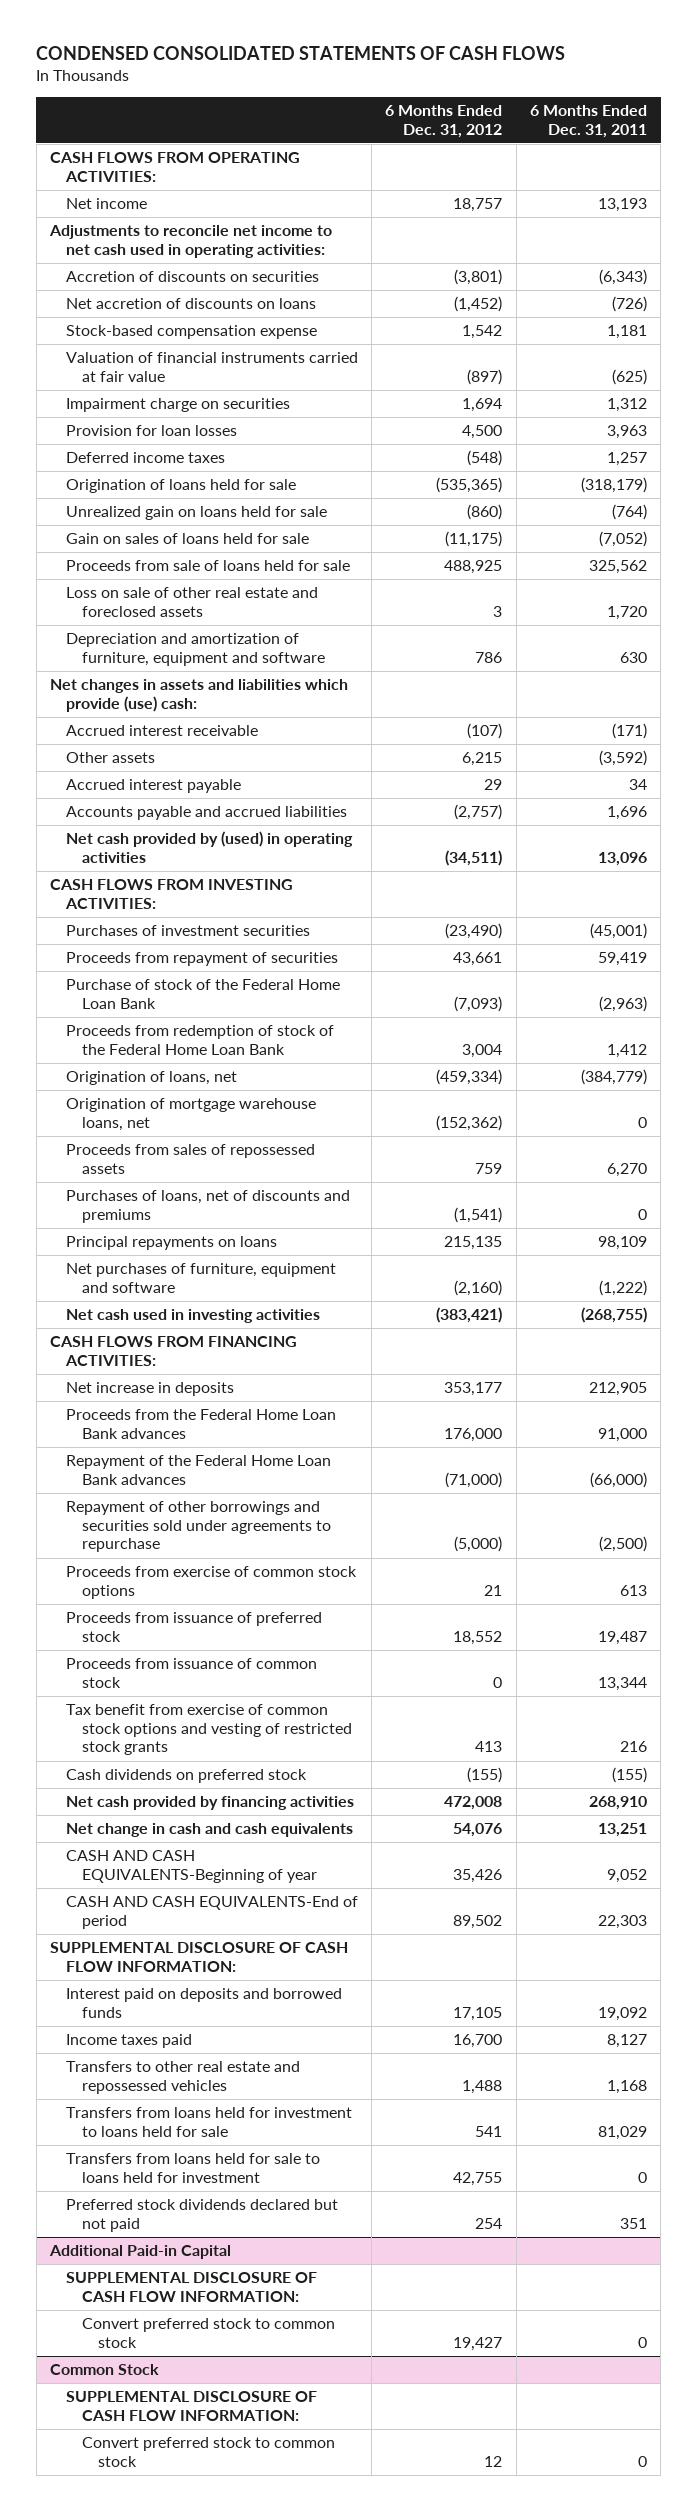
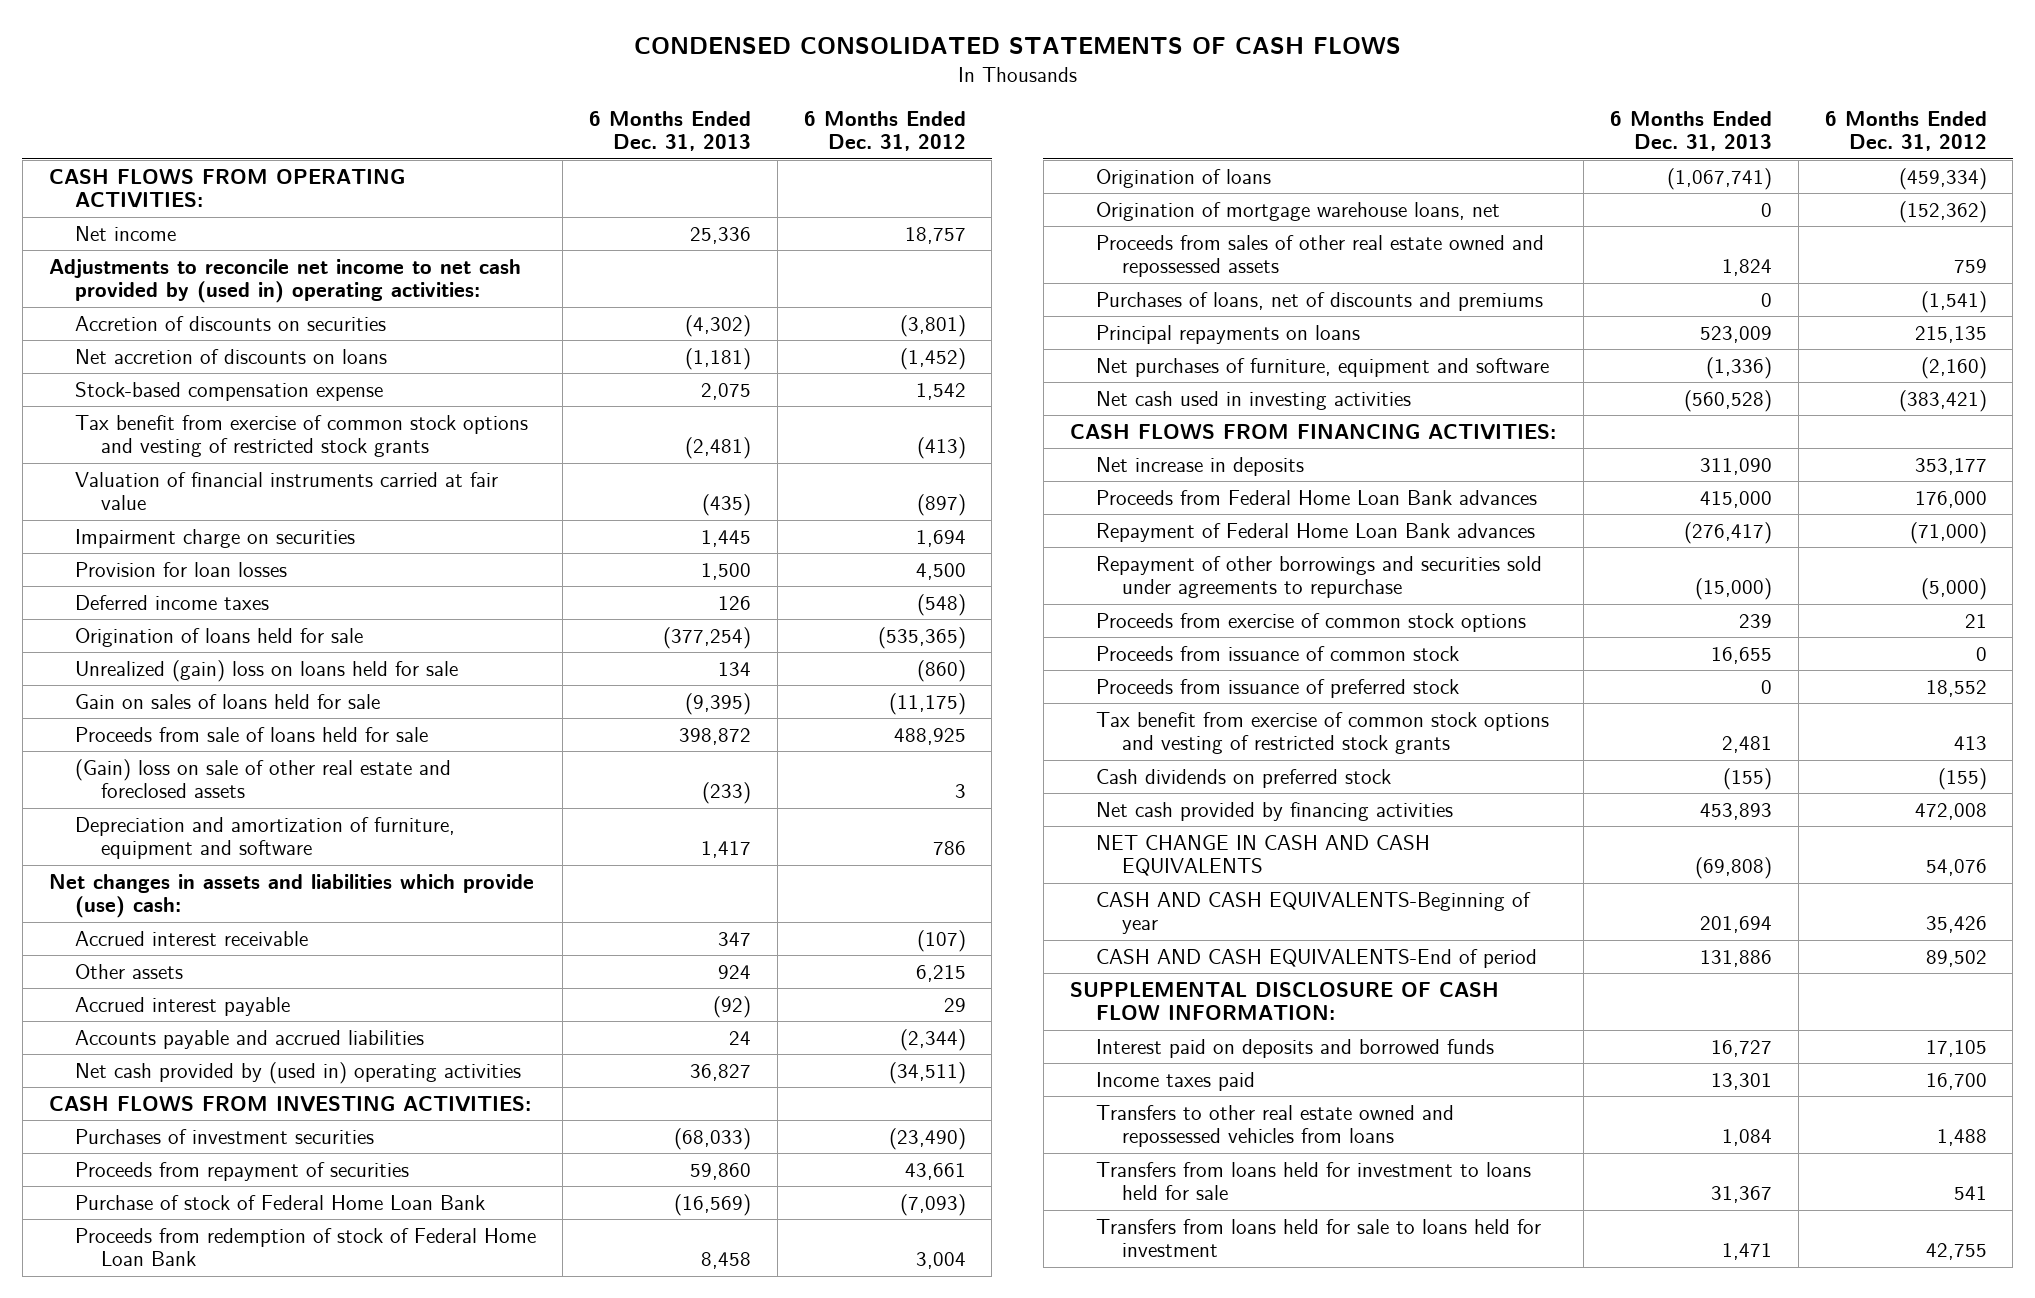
[529,104,647,138] 6 Months Ended Dec. 31, 2011 -> none
none -> [588,110,751,152] 6 Months Ended Dec. 31, 2013
[49,225,333,258] Adjustments to reconcile net income to net cash used in operating activities: -> [48,258,521,304] Adjustments to reconcile net income to net cash provided by (used in) operating activities:
none -> [74,414,528,458] Tax benefit from exercise of common stock options and vesting of restricted stock grants
[65,506,327,521] Unrealized gain on loans held for sale -> [74,659,458,682] Unrealized (gain) loss on loans held for sale
[65,587,318,617] Loss on sale of other real estate and foreclosed assets -> [74,758,451,799] (Gain) loss on sale of other real estate and foreclosed assets
[454,804,503,821] (2,757) -> [899,1028,966,1051] (2,344)
[65,831,353,863] Net cash provided by (used) in operating activities -> [74,1061,521,1084] Net cash provided by (used in) operating activities
[65,979,340,1009] Purchase of stock of the Federal Home Loan Bank -> [74,1194,485,1210] Purchase of stock of Federal Home Loan Bank
[65,1025,334,1055] Proceeds from redemption of stock of the Federal Home Loan Bank -> [74,1227,536,1267] Proceeds from redemption of stock of Federal Home Loan Bank
[65,1071,237,1086] Origination of loans, net -> [1095,168,1271,188] Origination of loans
[65,1144,315,1174] Proceeds from sales of repossessed assets -> [1095,234,1544,278] Proceeds from sales of other real estate owned and repossessed assets
[65,1409,336,1439] Proceeds from the Federal Home Loan Bank advances -> [1095,489,1537,505] Proceeds from Federal Home Loan Bank advances
[65,1455,331,1485] Repayment of the Federal Home Loan Bank advances -> [1095,522,1535,542] Repayment of Federal Home Loan Bank advances
[65,1612,322,1642] Proceeds from issuance of preferred stock -> [1095,678,1459,698] Proceeds from issuance of preferred stock
[65,1823,353,1838] Net change in cash and cash equivalents -> [1095,834,1430,877] NET CHANGE IN CASH AND CASH EQUIVALENTS
[65,2061,300,2094] Transfers to other real estate and repossessed vehicles -> [1095,1104,1454,1148] Transfers to other real estate owned and repossessed vehicles from loans
[65,2199,338,2232] Preferred stock dividends declared but not paid -> none
[49,2245,232,2260] Additional Paid-in Capital -> none
[65,2272,317,2302] SUPPLEMENTAL DISCLOSURE OF CASH FLOW INFORMATION: -> none
[81,2318,335,2348] Convert preferred stock to common stock -> none
[50,2364,160,2376] Common Stock -> none
[65,2391,317,2421] SUPPLEMENTAL DISCLOSURE OF CASH FLOW INFORMATION: -> none
[81,2437,335,2467] Convert preferred stock to common stock -> none

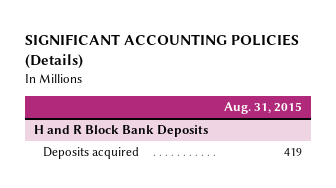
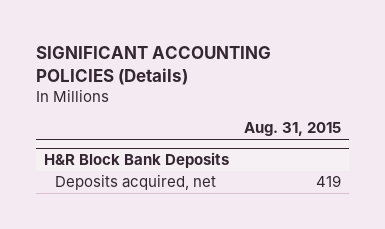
[33,125,208,138] H and R Block Bank Deposits -> [43,152,229,169] H&R Block Bank Deposits
[43,147,140,160] Deposits acquired -> [55,174,217,191] Deposits acquired, net

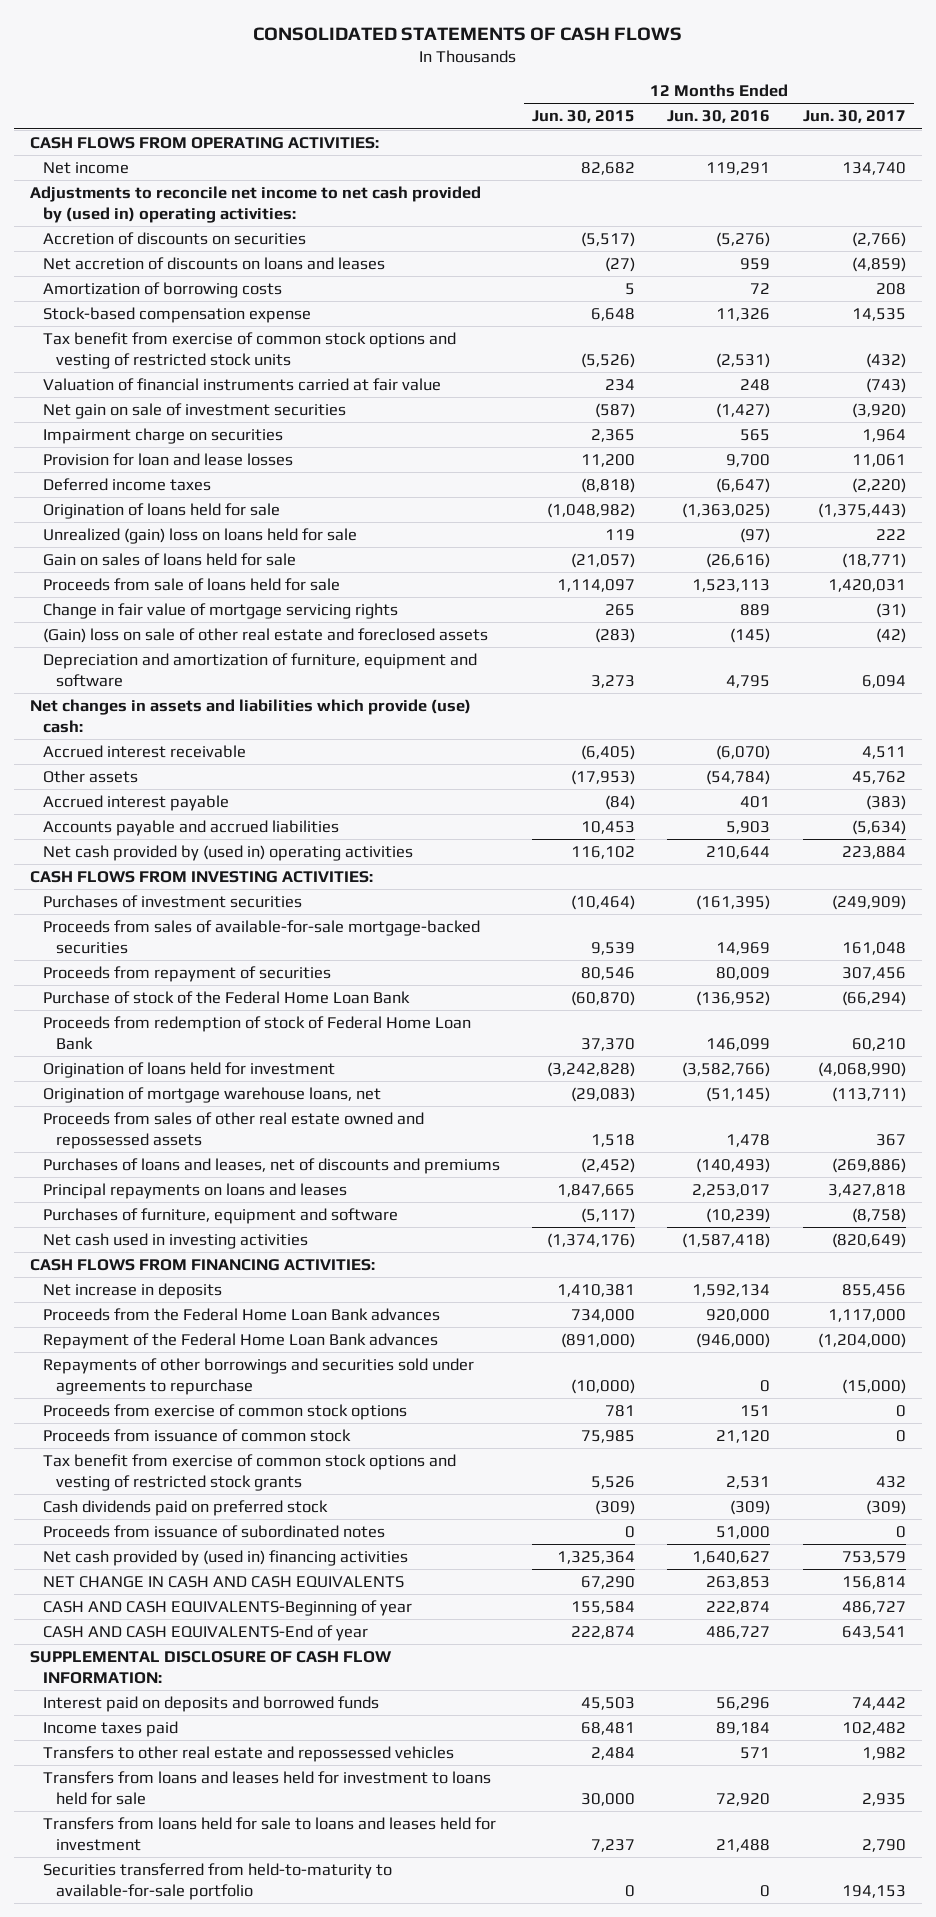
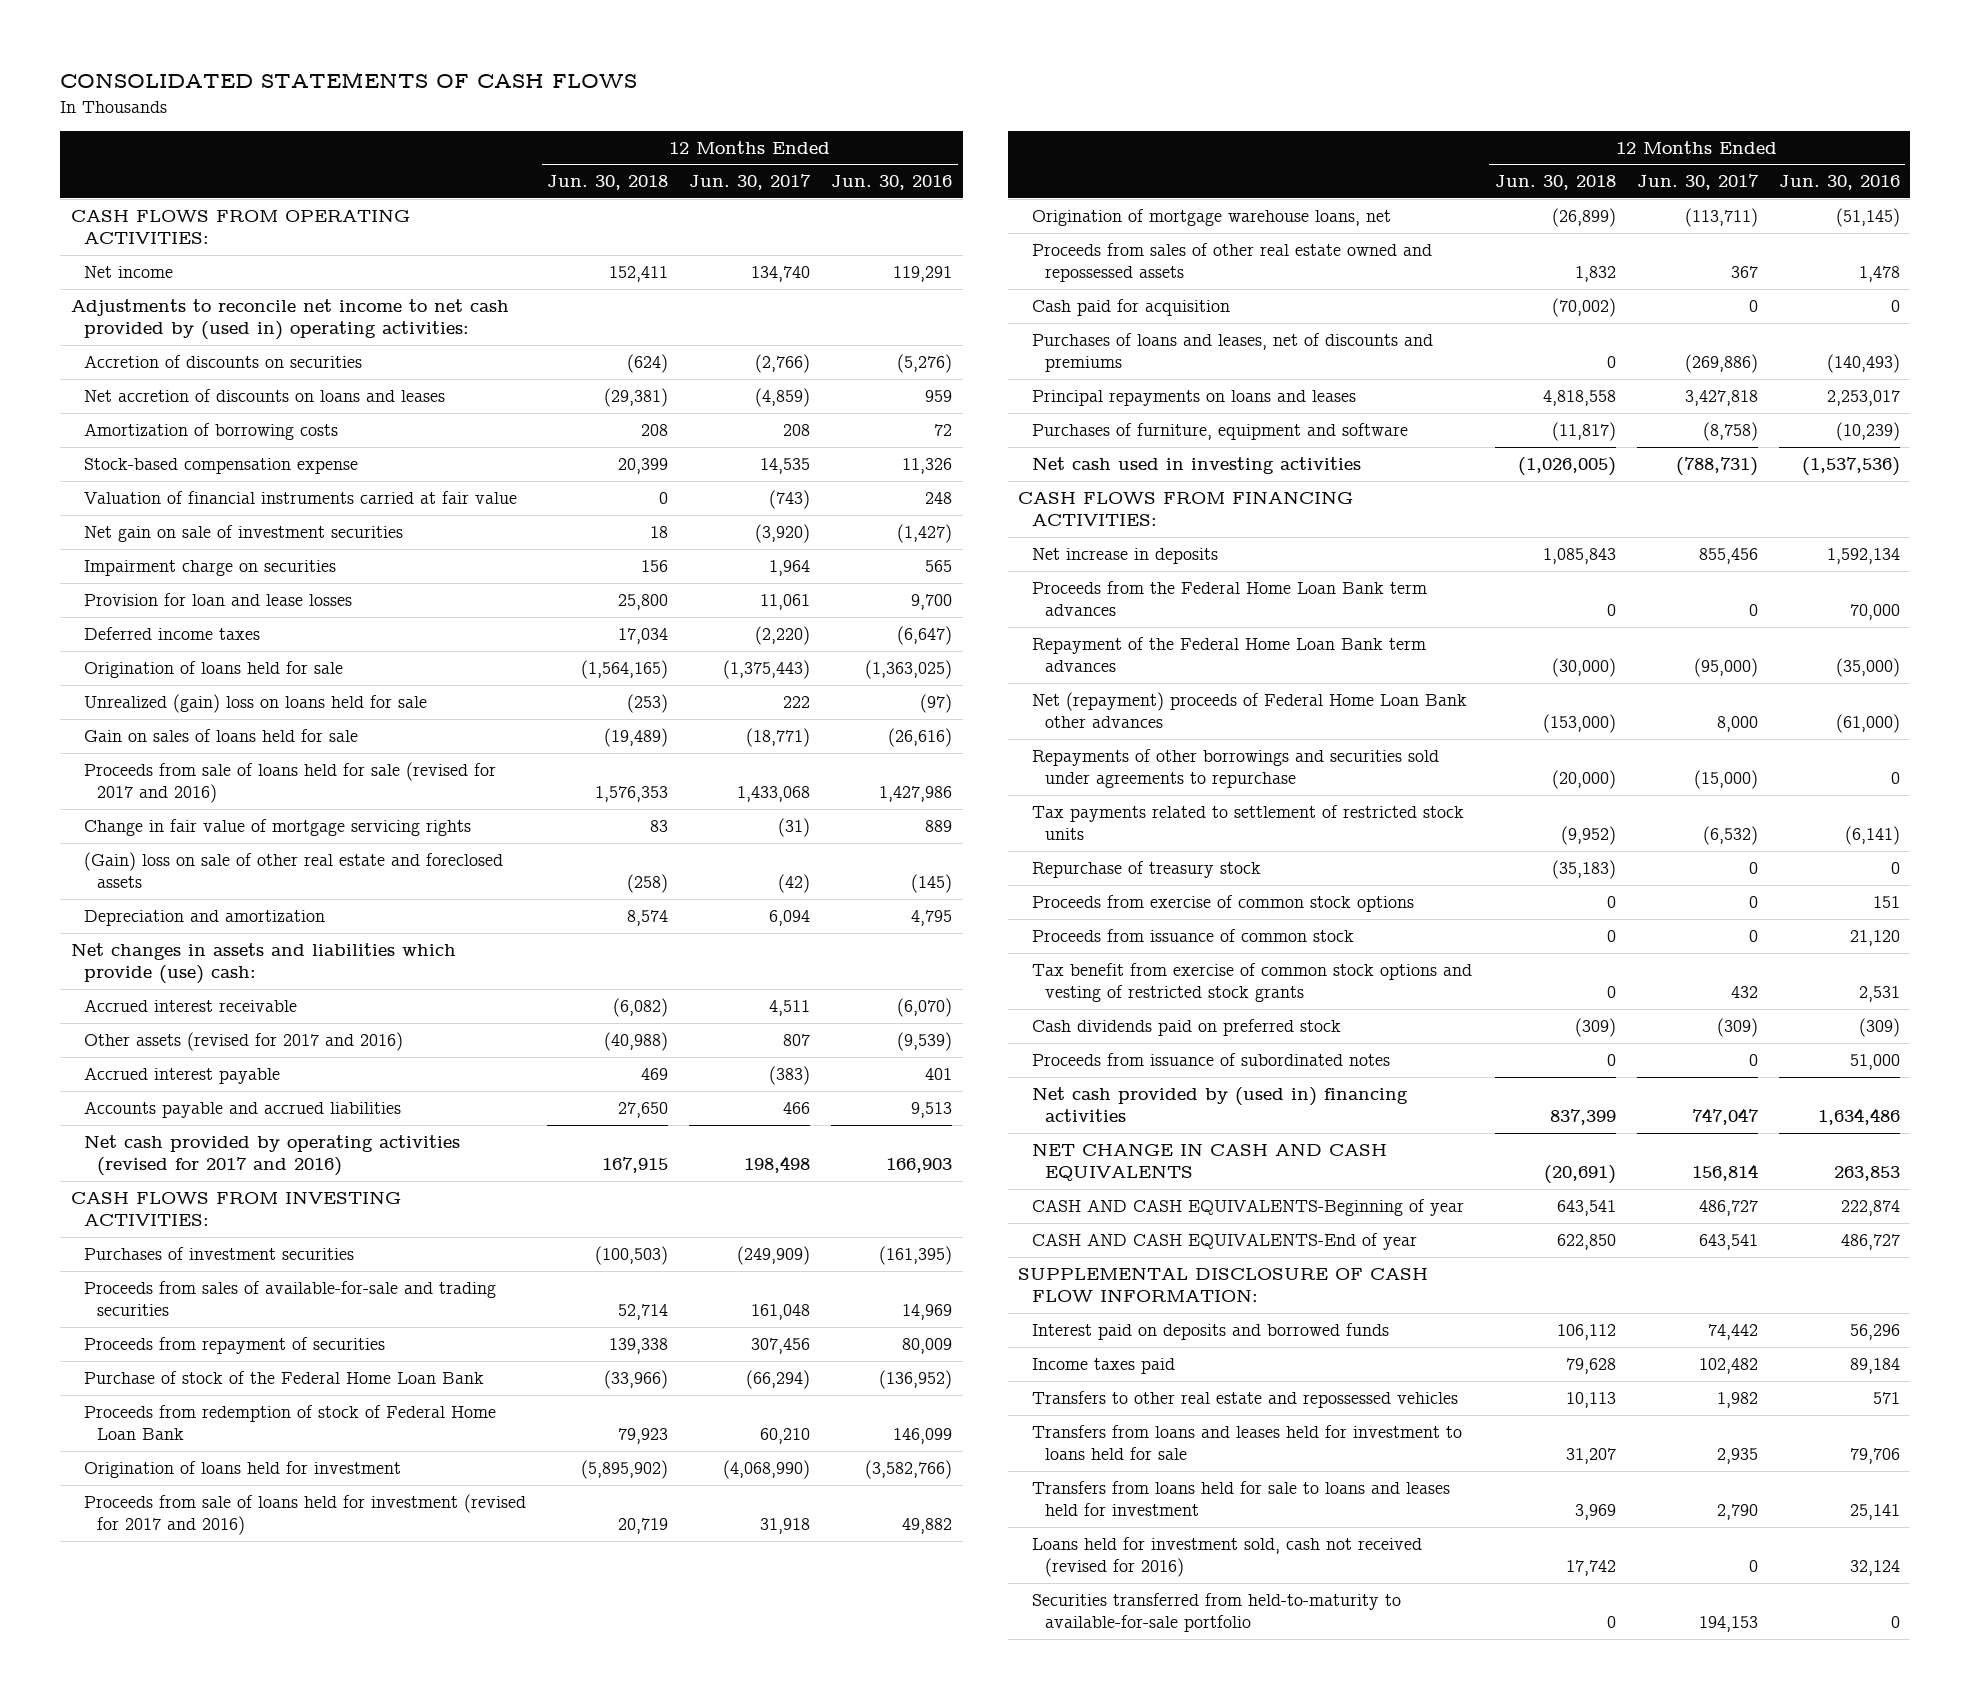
[532,110,636,124] Jun. 30, 2015 -> none
none -> [547,175,669,191] Jun. 30, 2018
[42,331,456,369] Tax benefit from exercise of common stock options and vesting of restricted stock units -> none
[42,577,340,591] Proceeds from sale of loans held for sale -> [84,762,497,804] Proceeds from sale of loans held for sale (revised for 2017 and 2016)
[692,578,771,592] 1,523,113 -> [879,786,953,803] 1,427,986
[827,578,906,592] 1,420,031 -> [737,786,811,803] 1,433,068
[42,652,477,687] Depreciation and amortization of furniture, equipment and software -> [84,910,326,927] Depreciation and amortization
[42,769,138,783] Other assets -> [84,1032,404,1052] Other assets (revised for 2017 and 2016)
[706,769,771,785] (54,784) -> [897,1032,953,1052] (9,539)
[851,770,906,784] 45,762 -> [783,1034,811,1047] 807
[726,820,771,834] 5,903 -> [911,1102,953,1119] 9,513
[851,819,906,835] (5,634) -> [783,1102,811,1115] 466
[42,844,413,861] Net cash provided by (used in) operating activities -> [84,1135,461,1177] Net cash provided by operating activities (revised for 2017 and 2016)
[706,845,771,859] 210,644 -> [886,1158,953,1174] 166,903
[841,845,906,859] 223,884 -> [744,1156,811,1174] 198,498
[42,919,480,954] Proceeds from sales of available-for-sale mortgage-backed securities -> [84,1281,497,1317] Proceeds from sales of available-for-sale and trading securities
none -> [84,1494,527,1536] Proceeds from sale of loans held for investment (revised for 2017 and 2016)
none -> [1031,299,1230,317] Cash paid for acquisition
[682,1232,771,1248] (1,587,418) -> [1801,457,1900,477] (1,537,536)
[831,1232,906,1248] (820,649) -> [1675,457,1758,477] (788,731)
[42,1307,440,1321] Proceeds from the Federal Home Loan Bank advances -> [1031,581,1427,617] Proceeds from the Federal Home Loan Bank term advances
[706,1308,771,1322] 920,000 -> [1849,604,1900,621] 70,000
[827,1308,906,1322] 1,117,000 -> [1748,604,1758,617] 0
[42,1332,438,1349] Repayment of the Federal Home Loan Bank advances -> [1031,637,1426,673] Repayment of the Federal Home Loan Bank term advances
[696,1332,771,1348] (946,000) -> [1835,658,1900,678] (35,000)
[817,1332,906,1348] (1,204,000) -> [1693,658,1758,678] (95,000)
none -> [1031,692,1467,729] Net (repayment) proceeds of Federal Home Loan Bank other advances
none -> [1031,805,1464,841] Tax payments related to settlement of restricted stock units
none -> [1031,861,1261,879] Repurchase of treasury stock
[692,1550,771,1564] 1,640,627 -> [1817,1108,1900,1126] 1,634,486
[841,1550,906,1564] 753,579 -> [1691,1108,1759,1126] 747,047
[716,1792,771,1806] 72,920 -> [1849,1448,1900,1465] 79,706
[716,1838,771,1852] 21,488 -> [1849,1504,1900,1521] 25,141
none -> [1031,1537,1422,1578] Loans held for investment sold, cash not received (revised for 2016)

